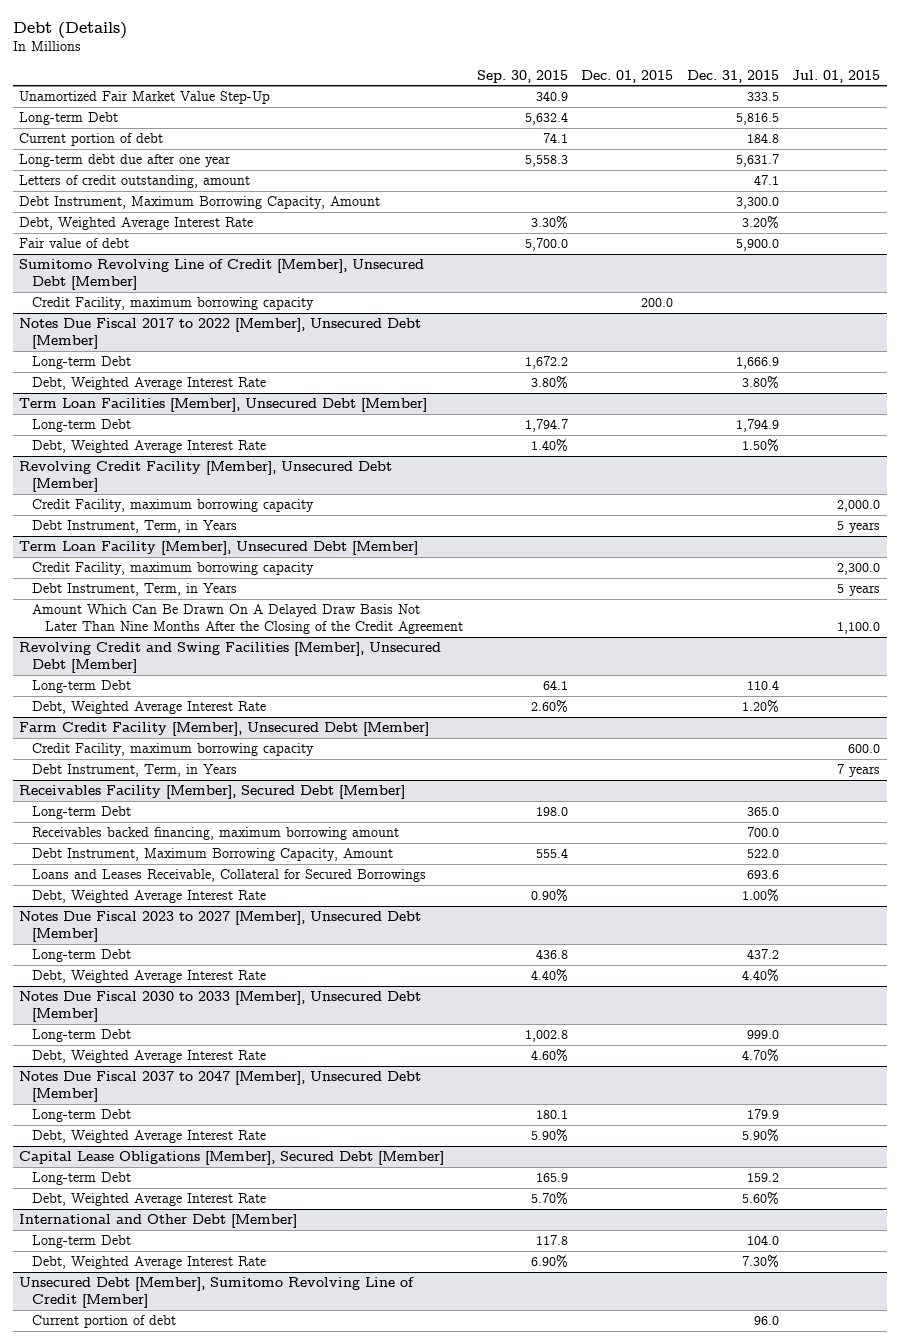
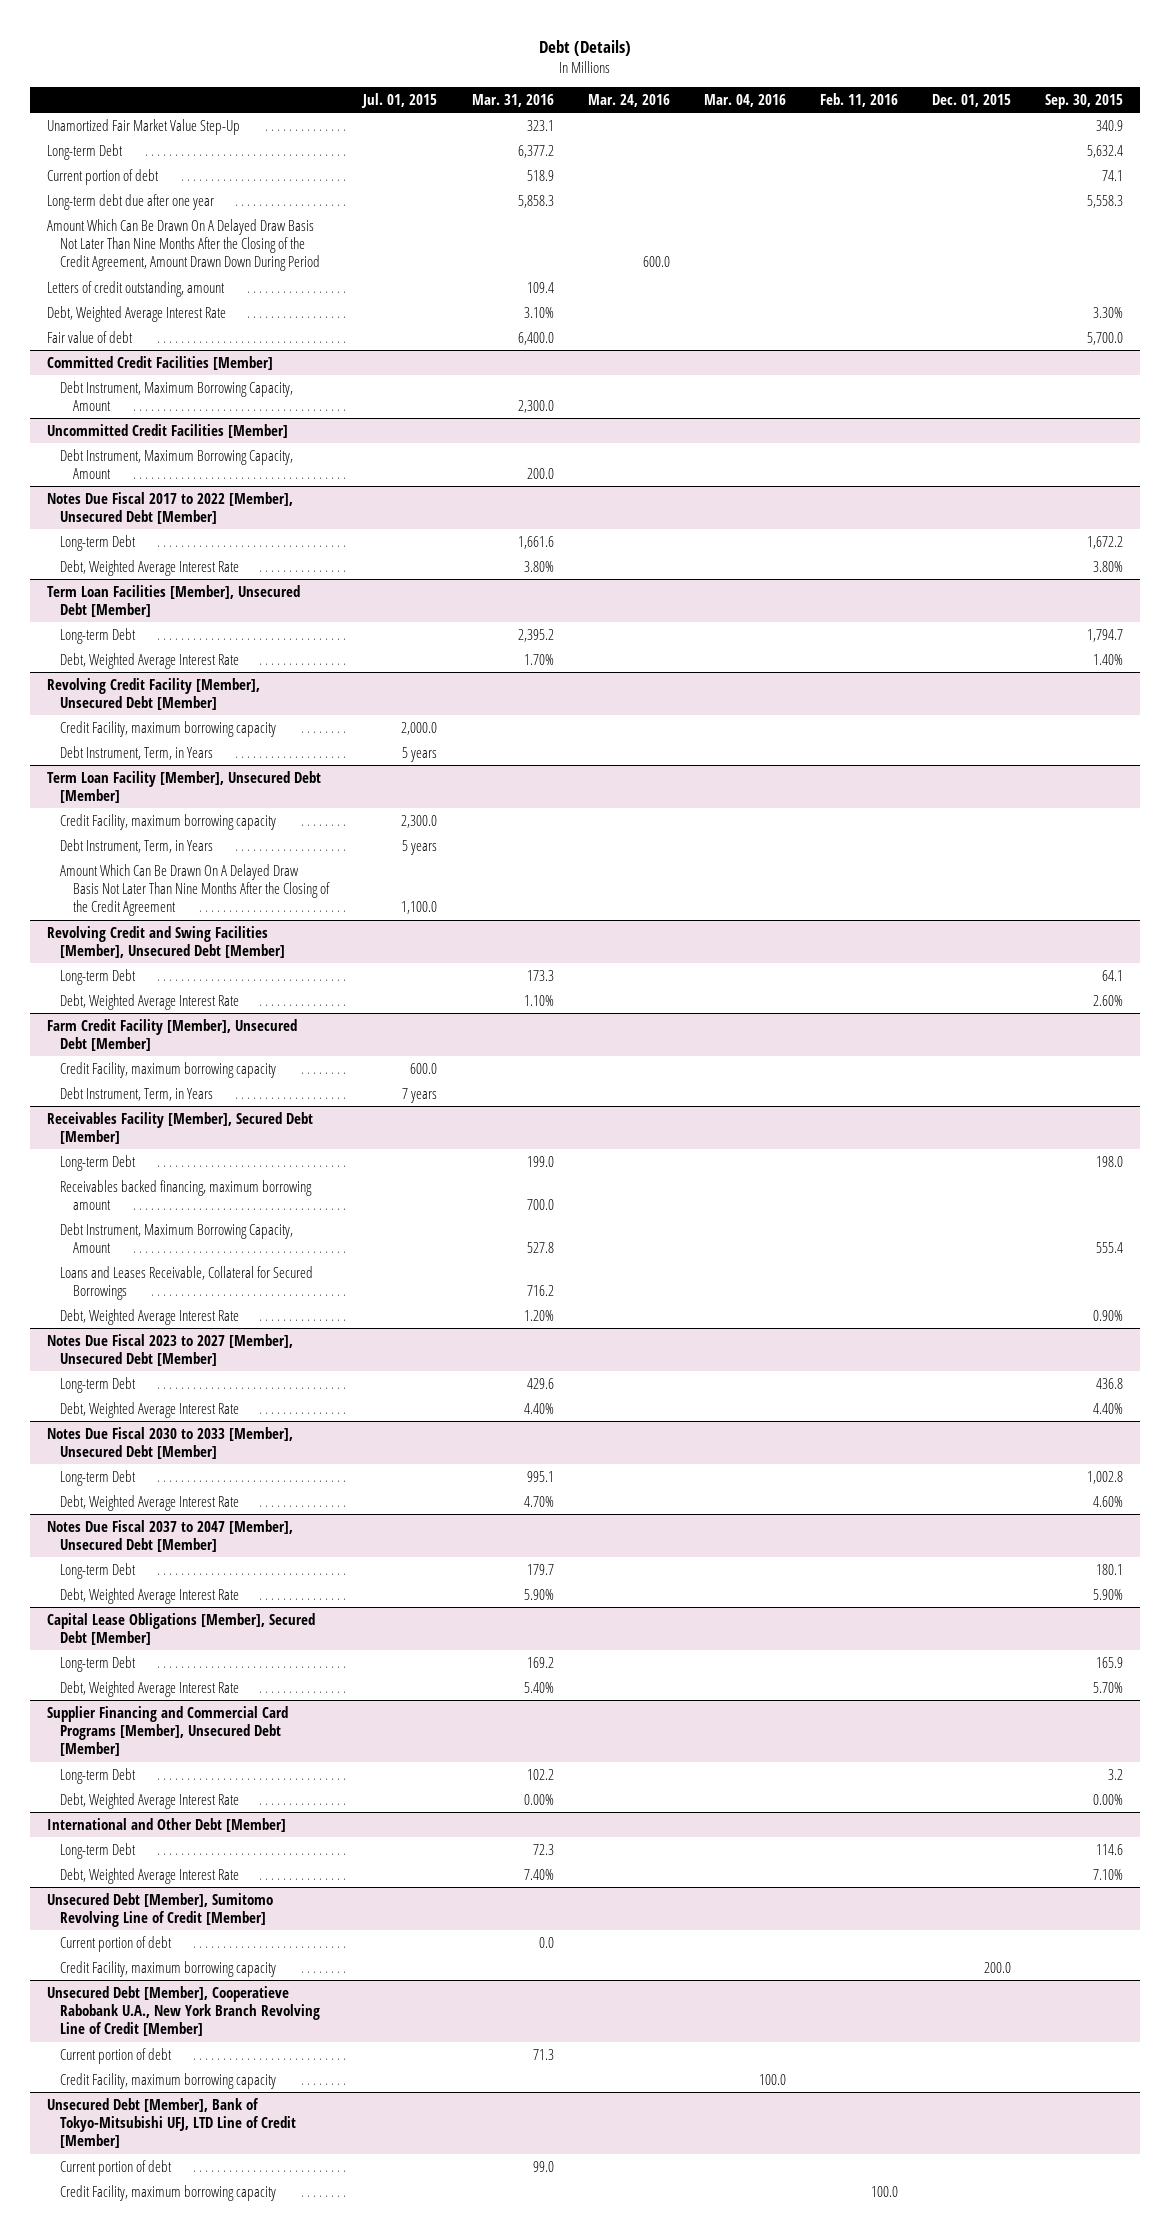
[686,69,779,83] Dec. 31, 2015 -> none
none -> [471,93,554,107] Mar. 31, 2016
none -> [587,93,670,107] Mar. 24, 2016
none -> [703,93,786,107] Mar. 04, 2016
none -> [820,92,899,107] Feb. 11, 2016
none -> [47,218,321,272] Amount Which Can Be Drawn On A Delayed Draw Basis Not Later Than Nine Months After the Closing of the Credit Agreement, Amount Drawn Down During Period
[19,196,381,210] Debt Instrument, Maximum Borrowing Capacity, Amount -> none
[19,259,425,290] Sumitomo Revolving Line of Credit [Member], Unsecured Debt [Member] -> none
[32,297,315,311] Credit Facility, maximum borrowing capacity -> none
none -> [47,355,274,370] Committed Credit Facilities [Member]
none -> [60,380,294,412] Debt Instrument, Maximum Borrowing Capacity, Amount
none -> [47,423,289,438] Uncommitted Credit Facilities [Member]
none -> [60,448,294,480] Debt Instrument, Maximum Borrowing Capacity, Amount
none -> [47,1705,289,1757] Supplier Financing and Commercial Card Programs [Member], Unsecured Debt [Member]
none -> [60,1767,137,1784] Long-term Debt
none -> [60,1792,240,1809] Debt, Weighted Average Interest Rate
[535,1235,568,1246] 117.8 -> [1096,1843,1124,1855] 114.6
[530,1255,568,1269] 6.90% -> [1093,1868,1124,1880] 7.10%
none -> [60,1960,277,1977] Credit Facility, maximum borrowing capacity
none -> [47,1985,321,2037] Unsecured Debt [Member], Cooperatieve Rabobank U.A., New York Branch Revolving Line of Credit [Member]
none -> [60,2047,173,2064] Current portion of debt
none -> [60,2072,277,2089] Credit Facility, maximum borrowing capacity
none -> [47,2097,297,2149] Unsecured Debt [Member], Bank of Tokyo-Mitsubishi UFJ, LTD Line of Credit [Member]
none -> [60,2159,173,2176] Current portion of debt
none -> [60,2184,277,2201] Credit Facility, maximum borrowing capacity

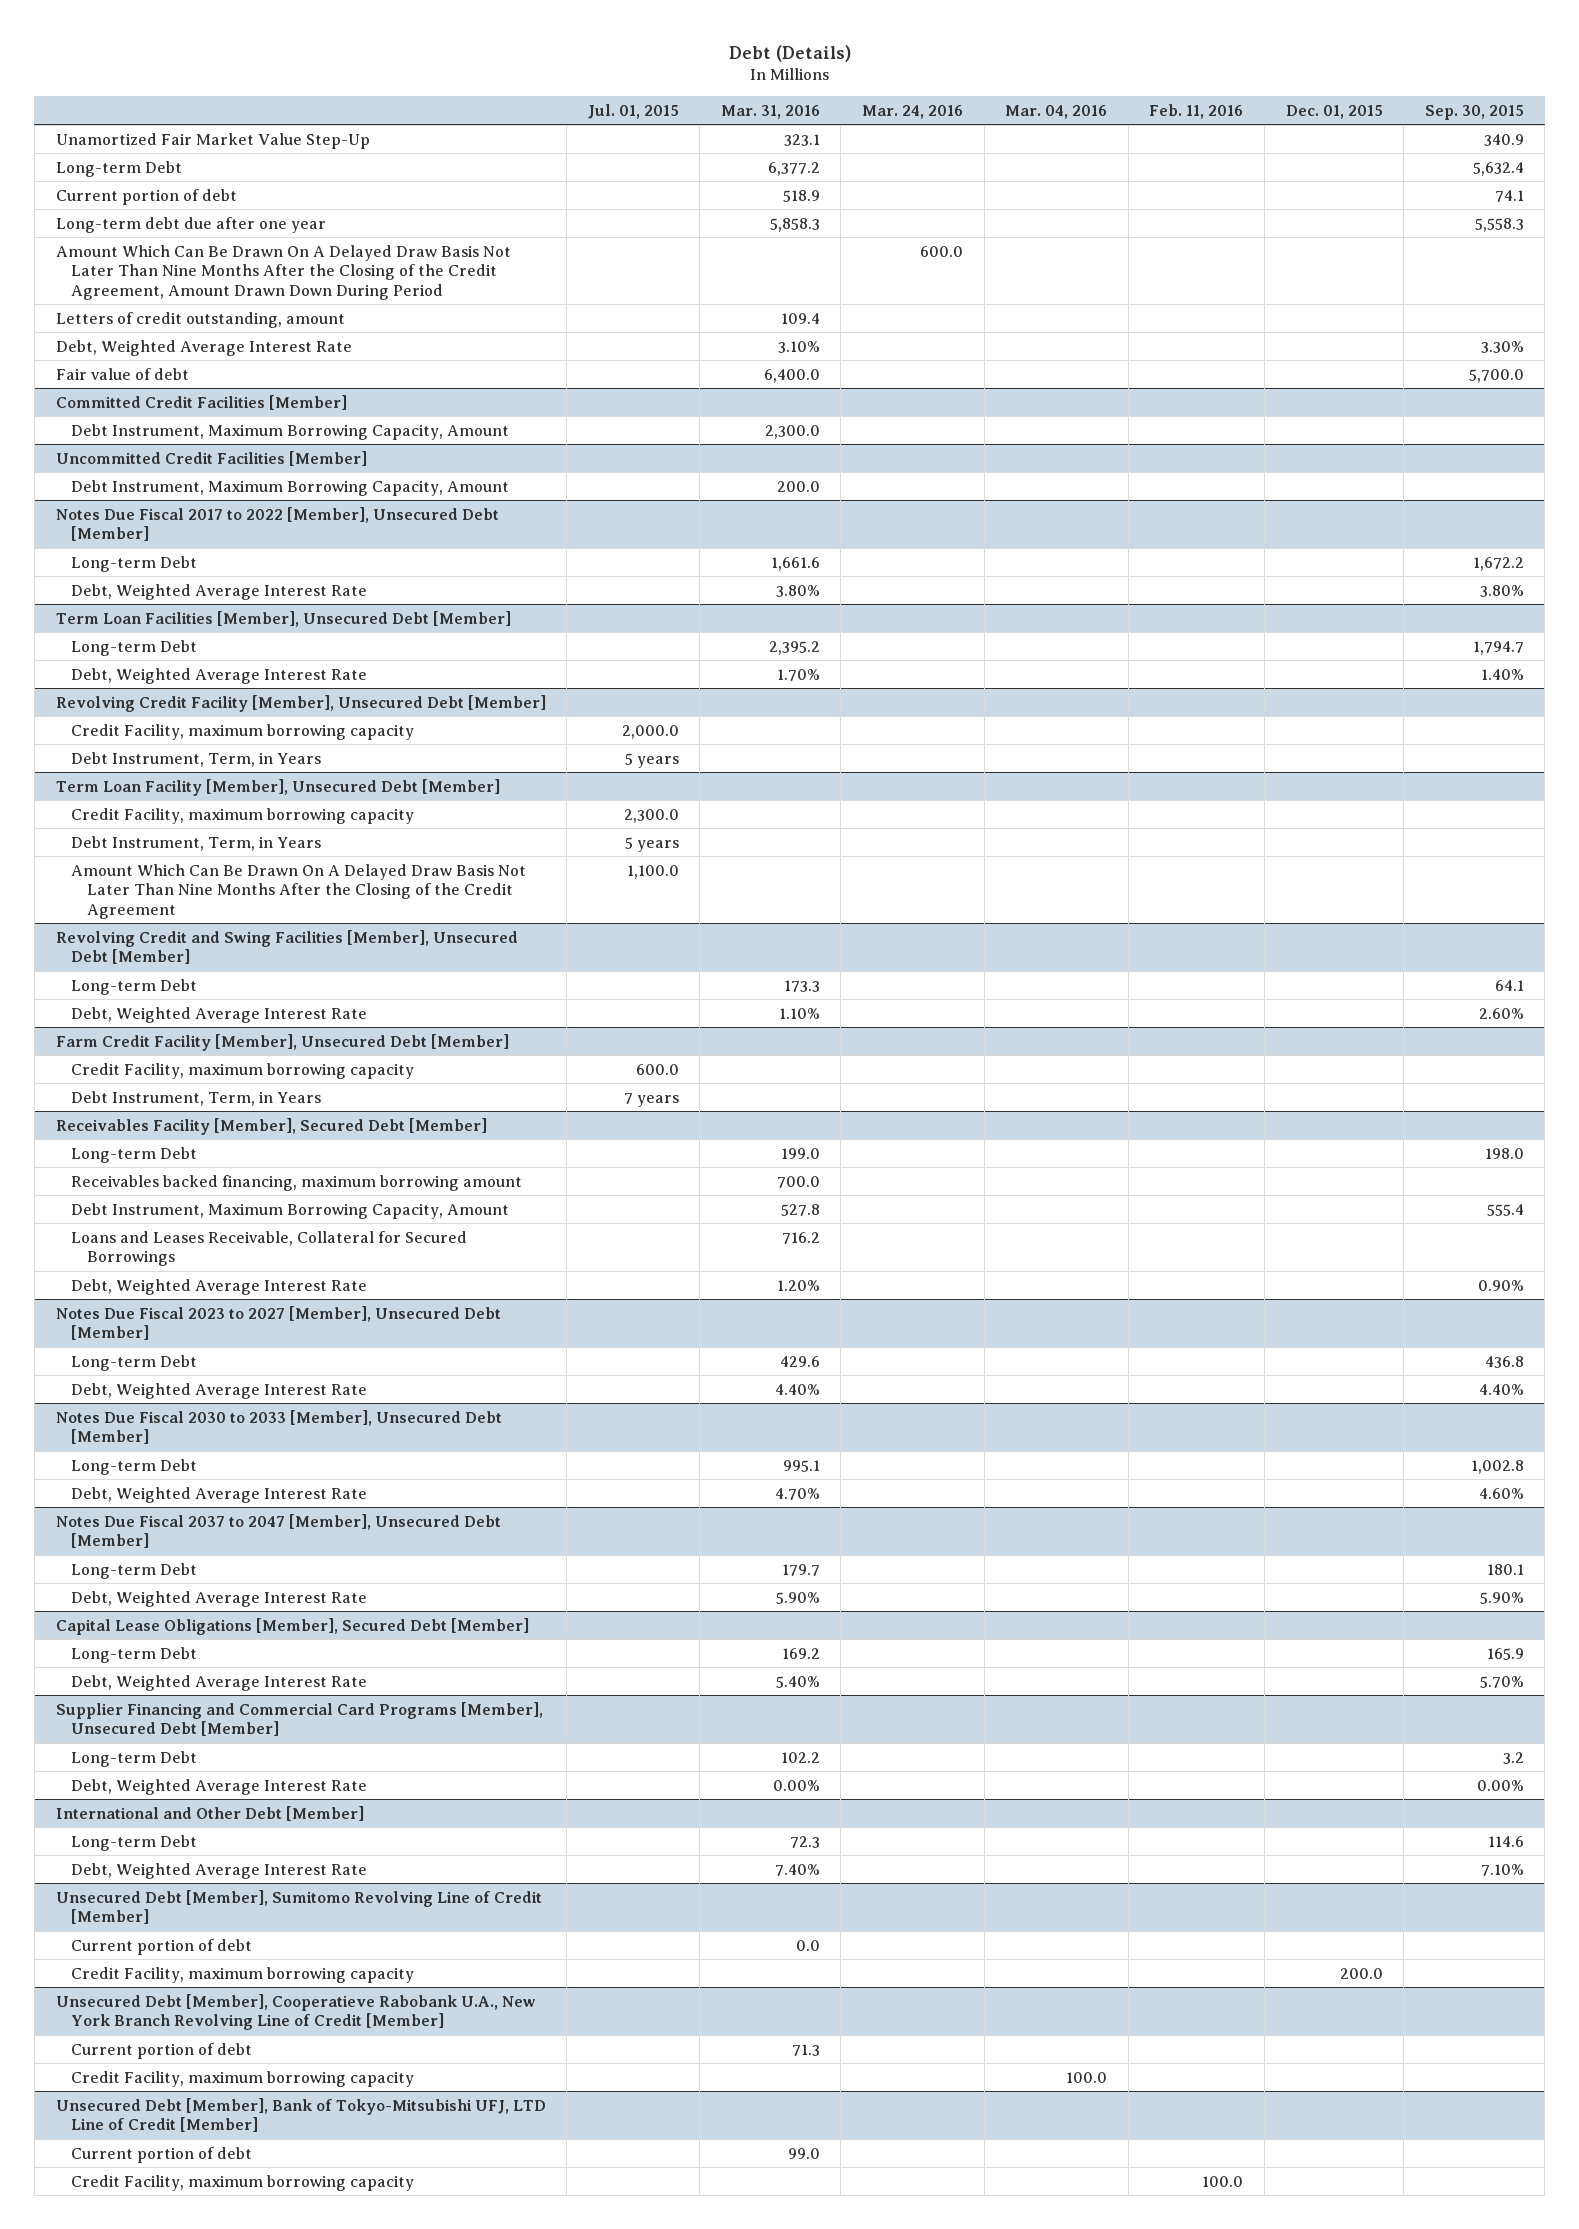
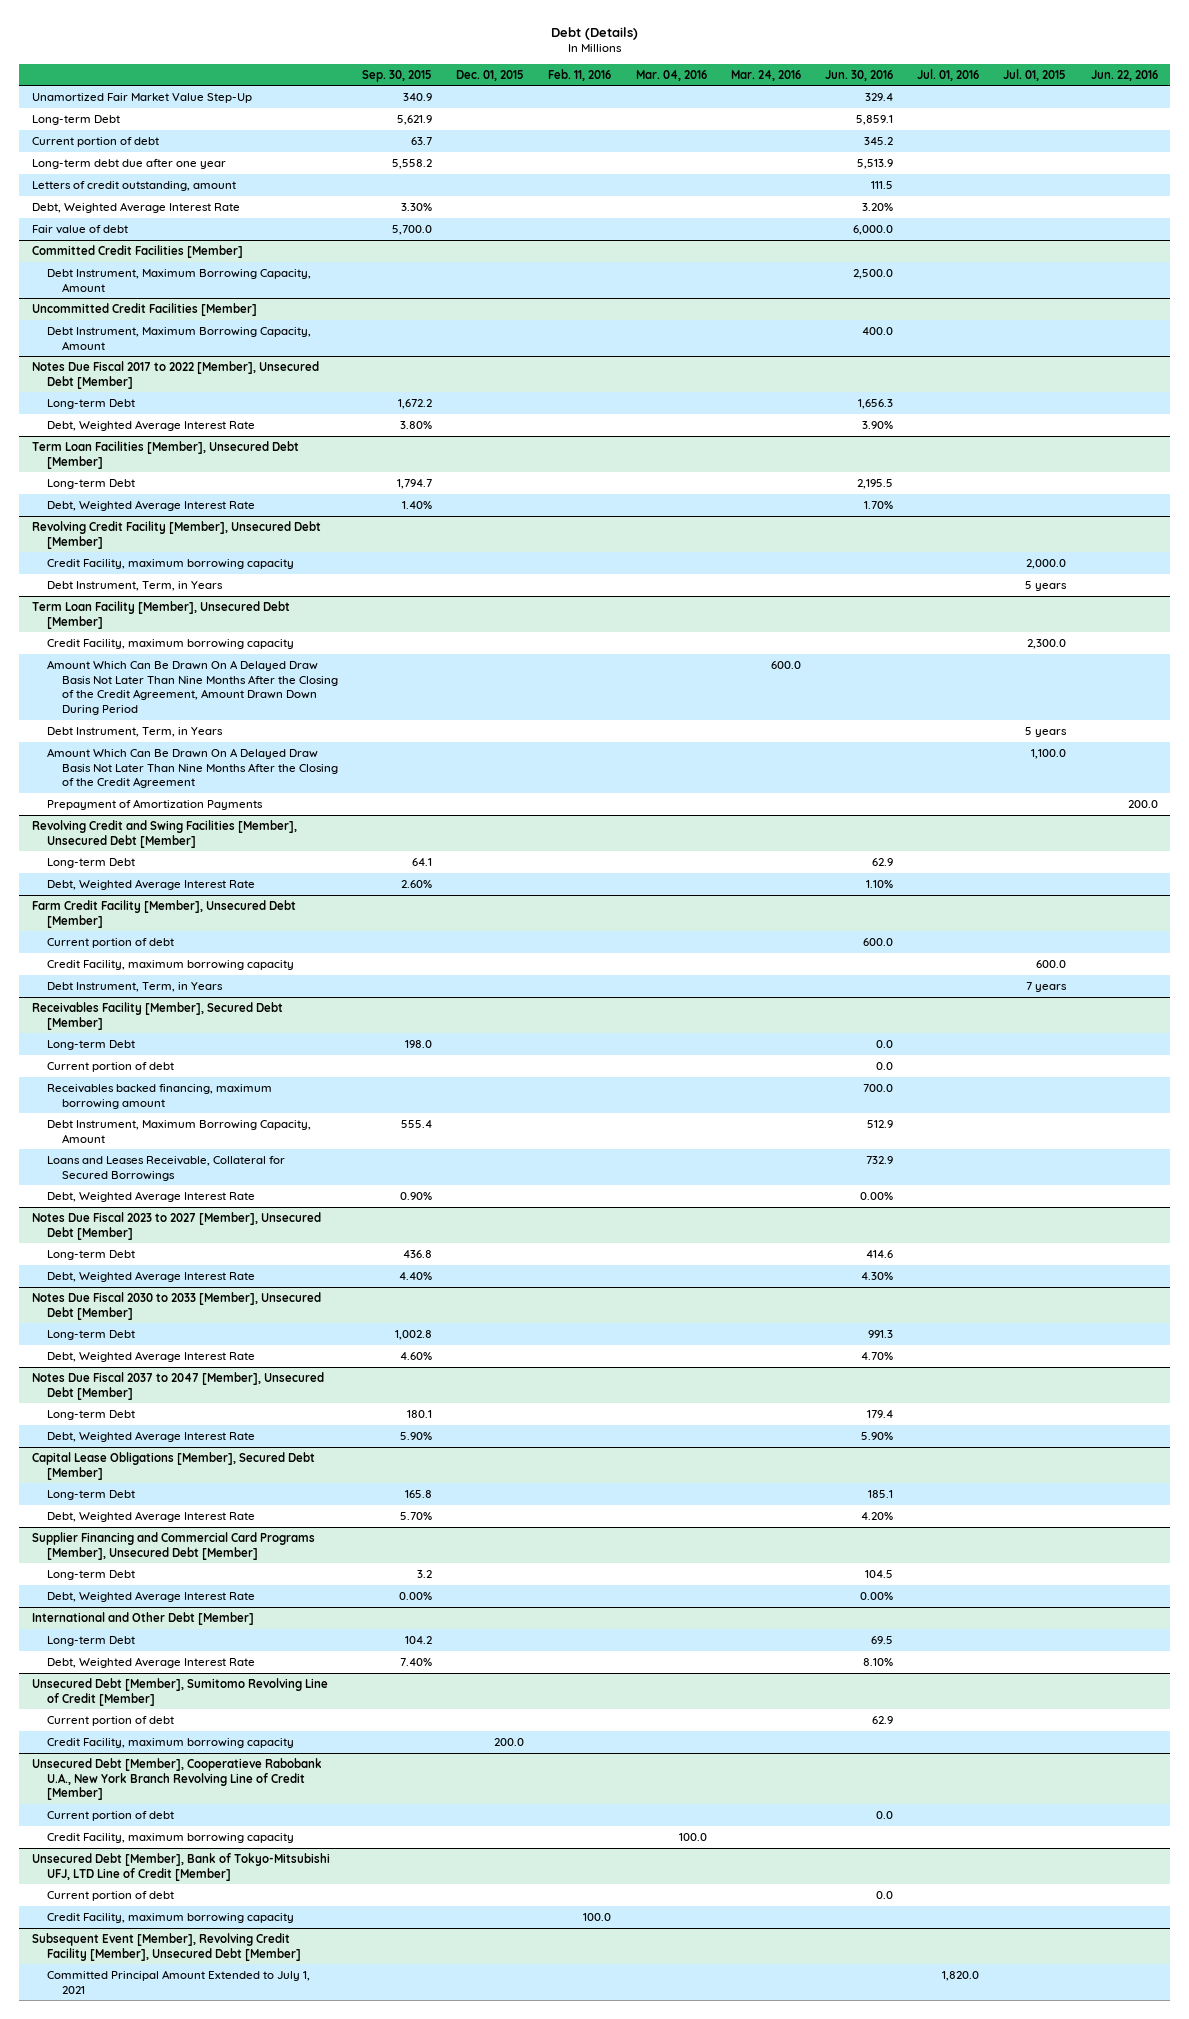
[720,104,820,119] Mar. 31, 2016 -> none
none -> [824,69,893,81] Jun. 30, 2016
none -> [917,68,980,81] Jul. 01, 2016
none -> [1090,69,1158,81] Jun. 22, 2016
[55,244,511,300] Amount Which Can Be Drawn On A Delayed Draw Basis Not Later Than Nine Months After the Closing of the Credit Agreement, Amount Drawn Down During Period -> none
[1472,161,1524,176] 5,632.4 -> [396,114,432,125] 5,621.9
[1494,189,1524,202] 74.1 -> [410,136,432,145] 63.7
[1474,217,1524,232] 5,558.3 -> [391,158,432,169] 5,558.2
none -> [46,659,338,716] Amount Which Can Be Drawn On A Delayed Draw Basis Not Later Than Nine Months After the Closing of the Credit Agreement, Amount Drawn Down During Period
none -> [46,798,263,810] Prepayment of Amortization Payments
none -> [46,937,174,948] Current portion of debt
none -> [46,1061,174,1072] Current portion of debt
[1486,1647,1524,1660] 165.9 -> [404,1489,432,1498] 165.8
[1487,1835,1524,1847] 114.6 -> [404,1635,432,1644] 104.2
[1480,1863,1524,1876] 7.10% -> [399,1657,432,1666] 7.40%
none -> [31,1932,301,1961] Subsequent Event [Member], Revolving Credit Facility [Member], Unsecured Debt [Member]
none -> [46,1969,310,1994] Committed Principal Amount Extended to July 1, 2021

